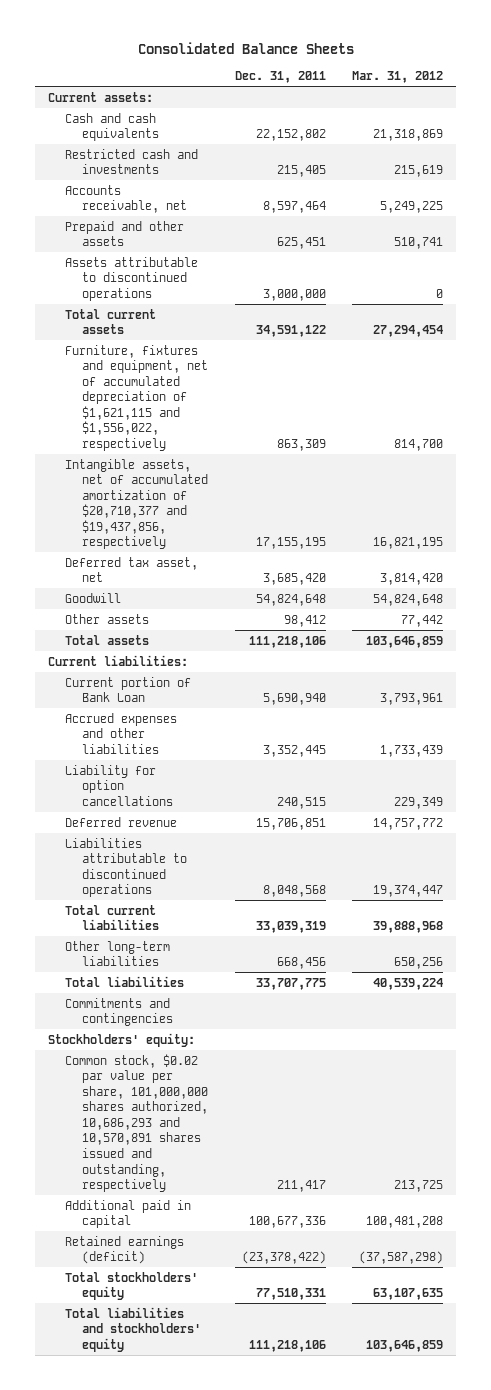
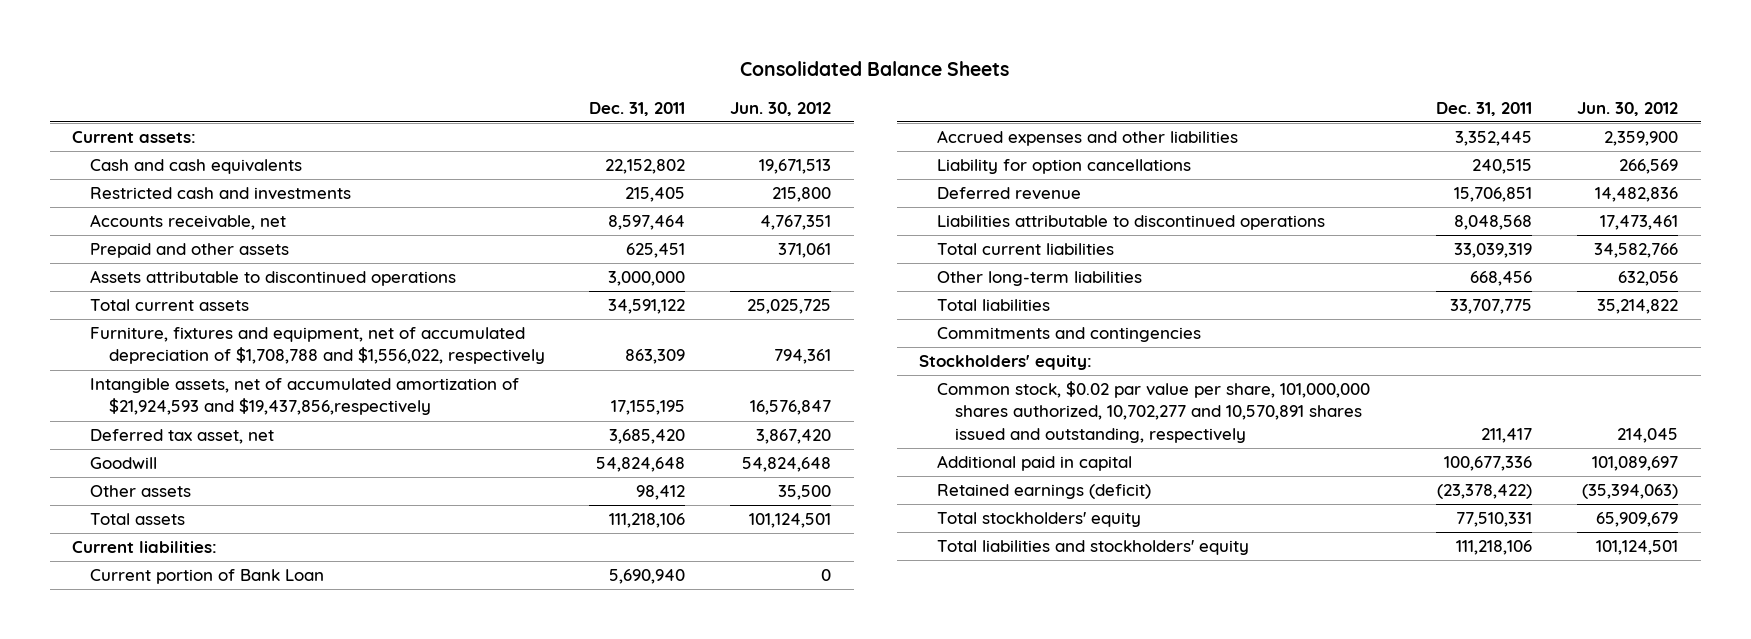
[352,71,444,84] Mar. 31, 2012 -> none
none -> [730,101,832,116] Jun. 30, 2012
[65,344,209,451] Furniture, fixtures and equipment, net of accumulated depreciation of $1,621,115 and $1,556,022, respectively -> [90,327,545,365] Furniture, fixtures and equipment, net of accumulated depreciation of $1,708,788 and $1,556,022, respectively
[65,458,209,550] Intangible assets, net of accumulated amortization of $20,710,377 and $19,437,856, respectively -> [90,378,520,416] Intangible assets, net of accumulated amortization of $21,924,593 and $19,437,856,respectively
[65,1053,209,1193] Common stock, $0.02 par value per share, 101,000,000 shares authorized, 10,686,293 and 10,570,891 shares issued and outstanding, respectively -> [937,381,1371,443] Common stock, $0.02 par value per share, 101,000,000 shares authorized, 10,702,277 and 10,570,891 shares issued and outstanding, respectively

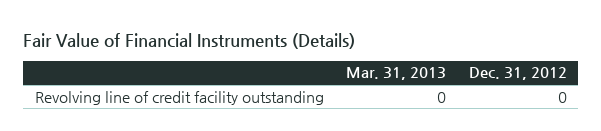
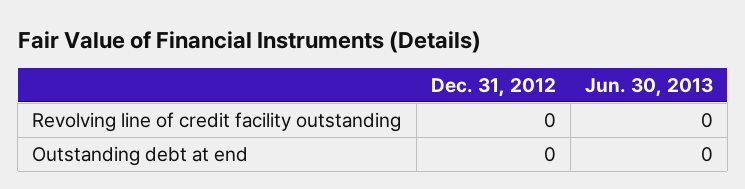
[346,67,447,81] Mar. 31, 2013 -> none
none -> [584,77,713,97] Jun. 30, 2013
none -> [32,145,249,166] Outstanding debt at end

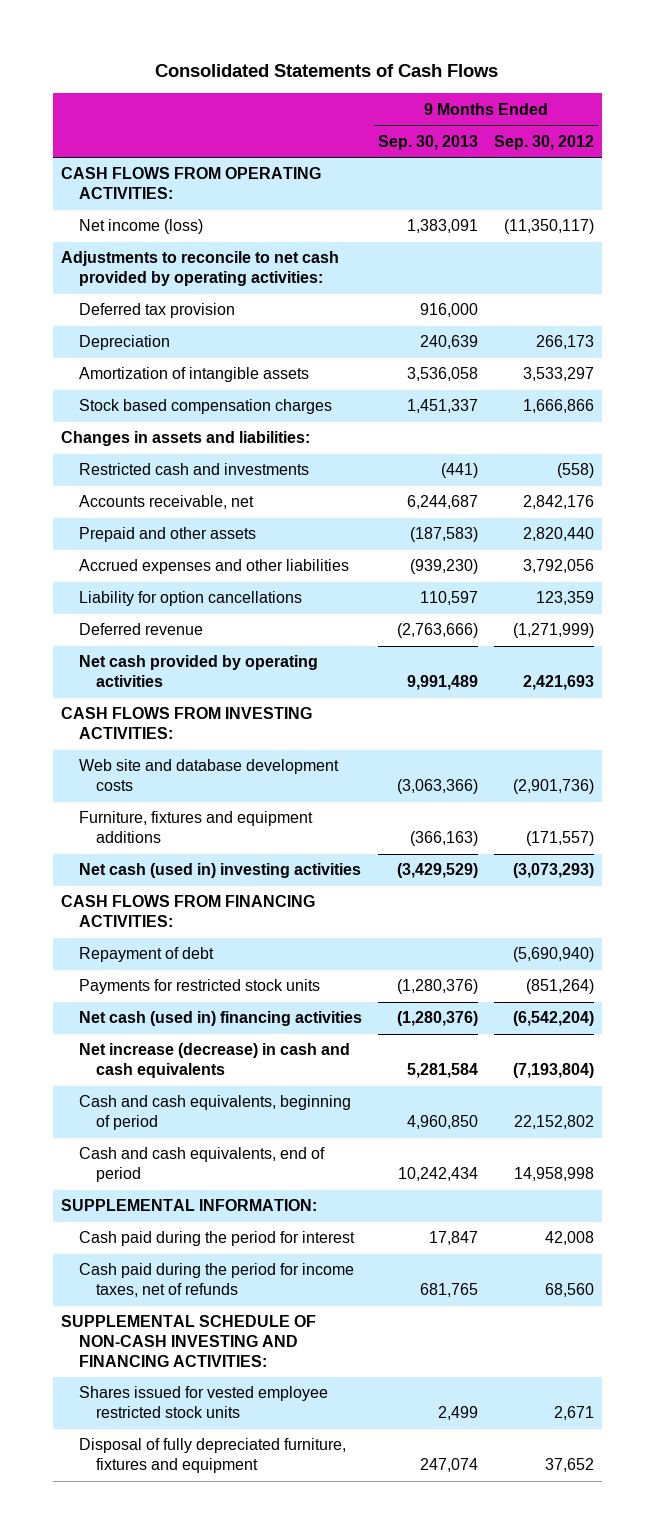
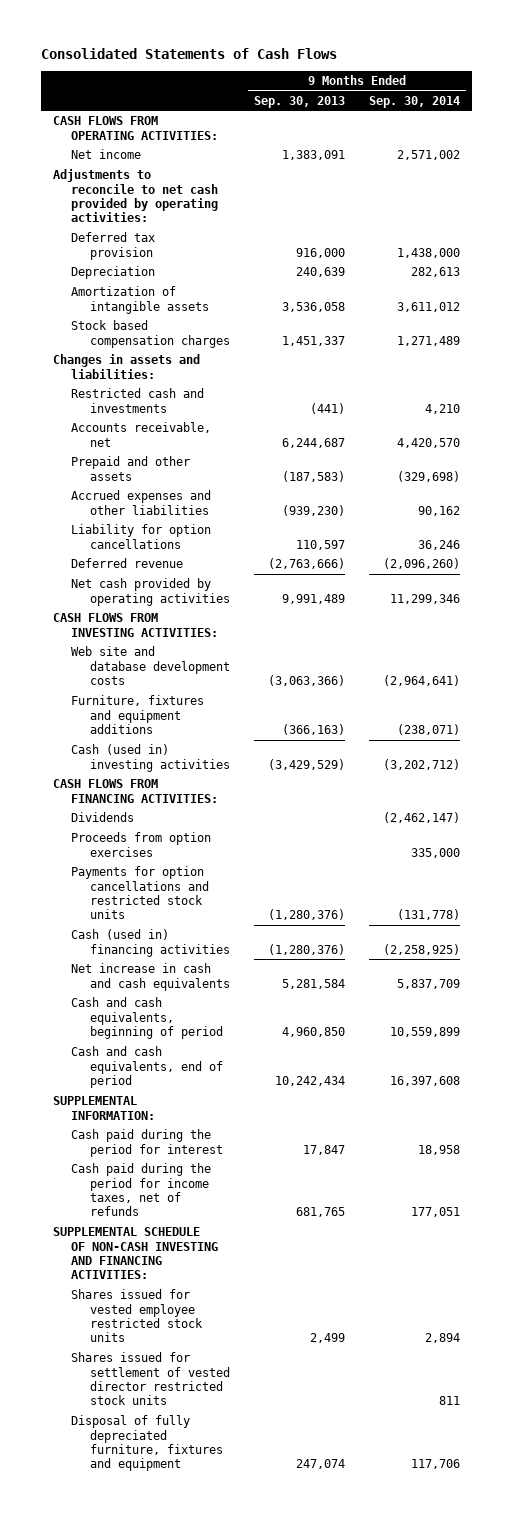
[494,134,595,150] Sep. 30, 2012 -> none
none -> [369,95,461,108] Sep. 30, 2014
[78,219,203,235] Net income (loss) -> [71,149,142,160] Net income
[78,863,361,879] Net cash (used in) investing activities -> [71,744,230,772] Cash (used in) investing activities
[78,947,214,963] Repayment of debt -> none
none -> [71,812,135,823] Dividends
none -> [71,832,212,857] Proceeds from option exercises
[78,979,320,995] Payments for restricted stock units -> [71,866,209,920] Payments for option cancellations and restricted stock units
[78,1011,362,1027] Net cash (used in) financing activities -> [71,929,230,957] Cash (used in) financing activities
[78,1043,350,1079] Net increase (decrease) in cash and cash equivalents -> [71,963,230,991] Net increase in cash and cash equivalents
none -> [71,1352,230,1406] Shares issued for settlement of vested director restricted stock units

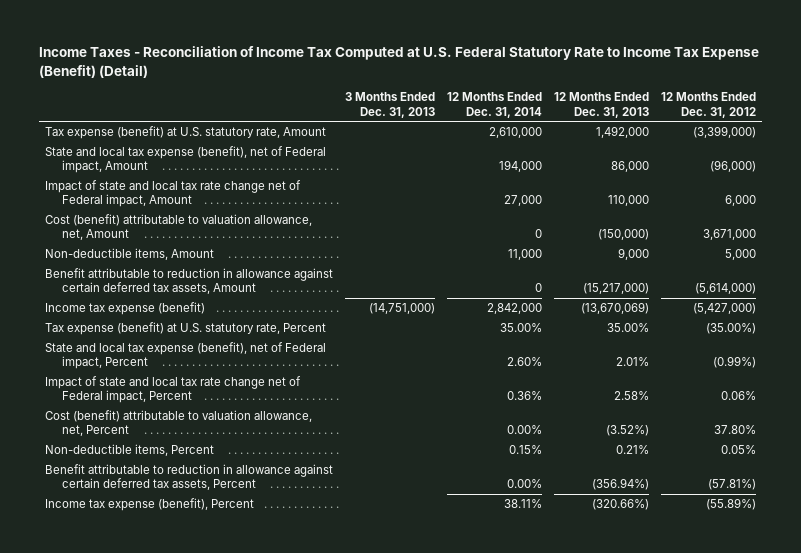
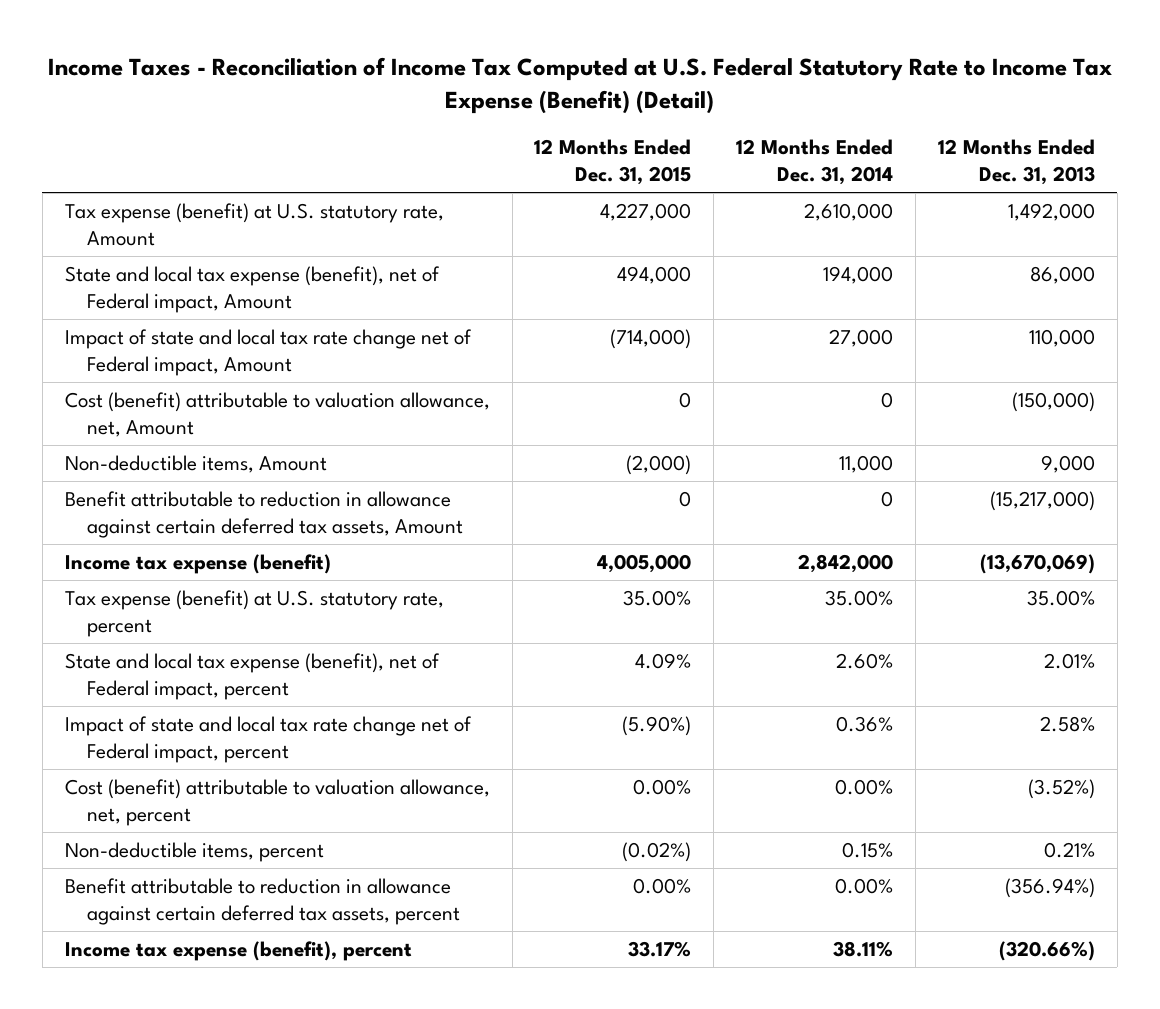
[345,92,436,118] 3 Months Ended Dec. 31, 2013 -> none
[660,92,756,118] 12 Months Ended Dec. 31, 2012 -> none
none -> [534,139,692,186] 12 Months Ended Dec. 31, 2015
[45,322,327,336] Tax expense (benefit) at U.S. statutory rate, Percent -> [64,589,444,638] Tax expense (benefit) at U.S. statutory rate, percent
[45,342,327,370] State and local tax expense (benefit), net of Federal impact, Percent -> [64,652,440,701] State and local tax expense (benefit), net of Federal impact, percent
[45,376,302,404] Impact of state and local tax rate change net of Federal impact, Percent -> [64,715,472,764] Impact of state and local tax rate change net of Federal impact, percent
[45,410,313,437] Cost (benefit) attributable to valuation allowance, net, Percent -> [64,778,490,827] Cost (benefit) attributable to valuation allowance, net, percent
[45,444,215,457] Non-deductible items, Percent -> [64,841,324,862] Non-deductible items, percent
[45,464,334,491] Benefit attributable to reduction in allowance against certain deferred tax assets, Percent -> [64,877,460,926] Benefit attributable to reduction in allowance against certain deferred tax assets, percent
[45,498,255,512] Income tax expense (benefit), Percent -> [64,940,412,961] Income tax expense (benefit), percent

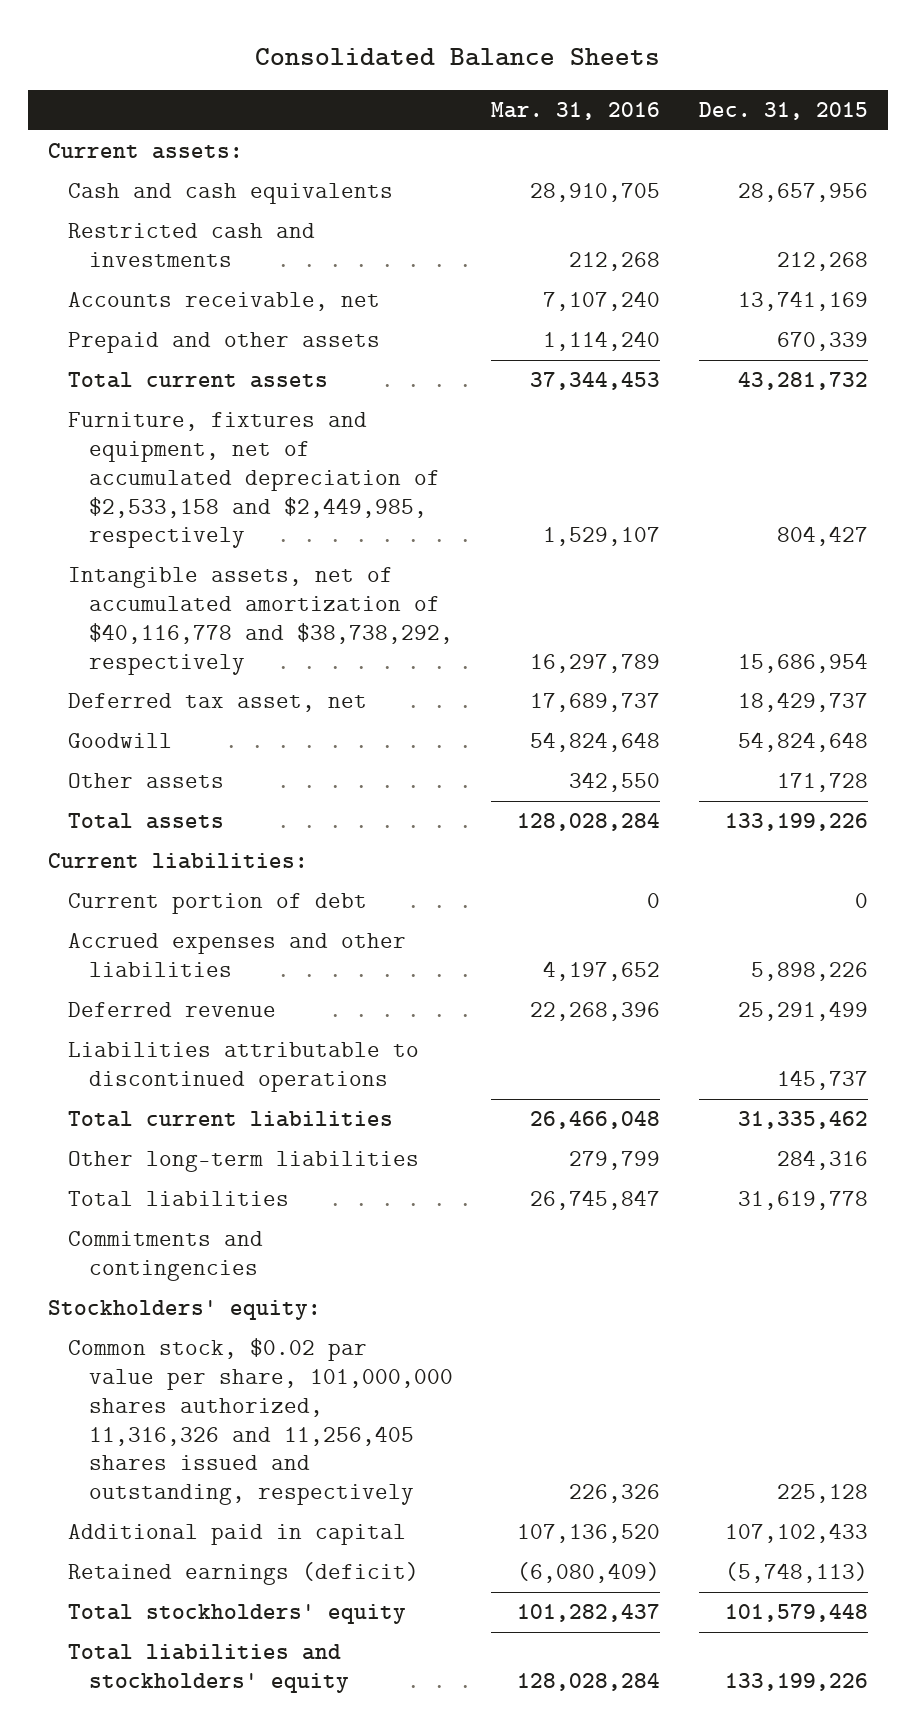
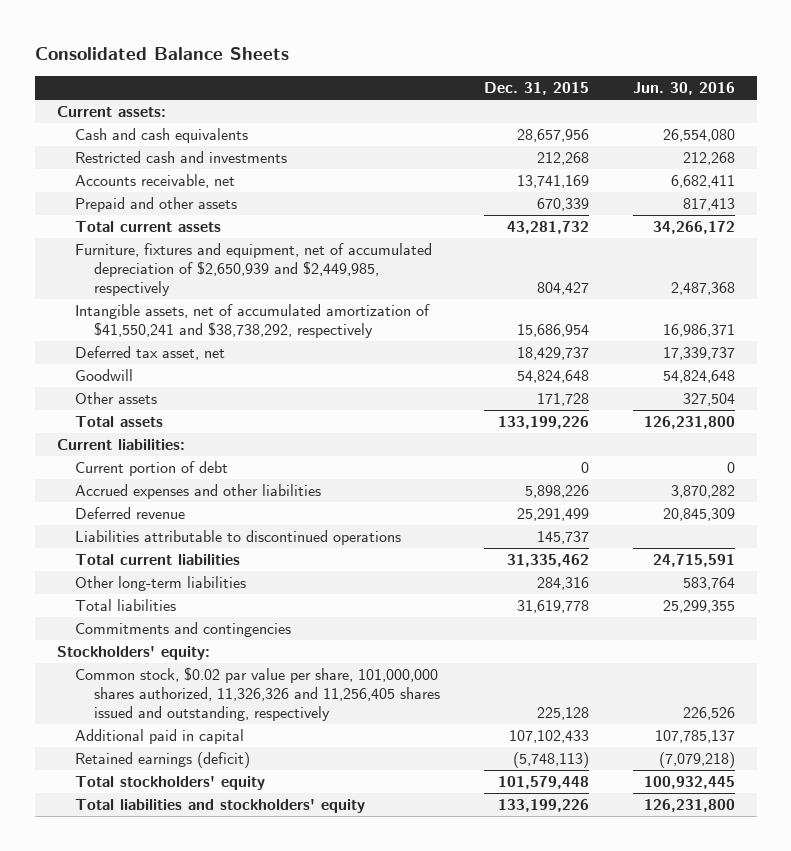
[491,101,661,120] Mar. 31, 2016 -> none
none -> [632,82,735,96] Jun. 30, 2016
[68,412,440,549] Furniture, fixtures and equipment, net of accumulated depreciation of $2,533,158 and $2,449,985, respectively -> [75,243,433,297] Furniture, fixtures and equipment, net of accumulated depreciation of $2,650,939 and $2,449,985, respectively
[68,567,453,675] Intangible assets, net of accumulated amortization of $40,116,778 and $38,738,292, respectively -> [75,304,431,339] Intangible assets, net of accumulated amortization of $41,550,241 and $38,738,292, respectively
[68,1338,453,1506] Common stock, $0.02 par value per share, 101,000,000 shares authorized, 11,316,326 and 11,256,405 shares issued and outstanding, respectively -> [75,667,440,722] Common stock, $0.02 par value per share, 101,000,000 shares authorized, 11,326,326 and 11,256,405 shares issued and outstanding, respectively

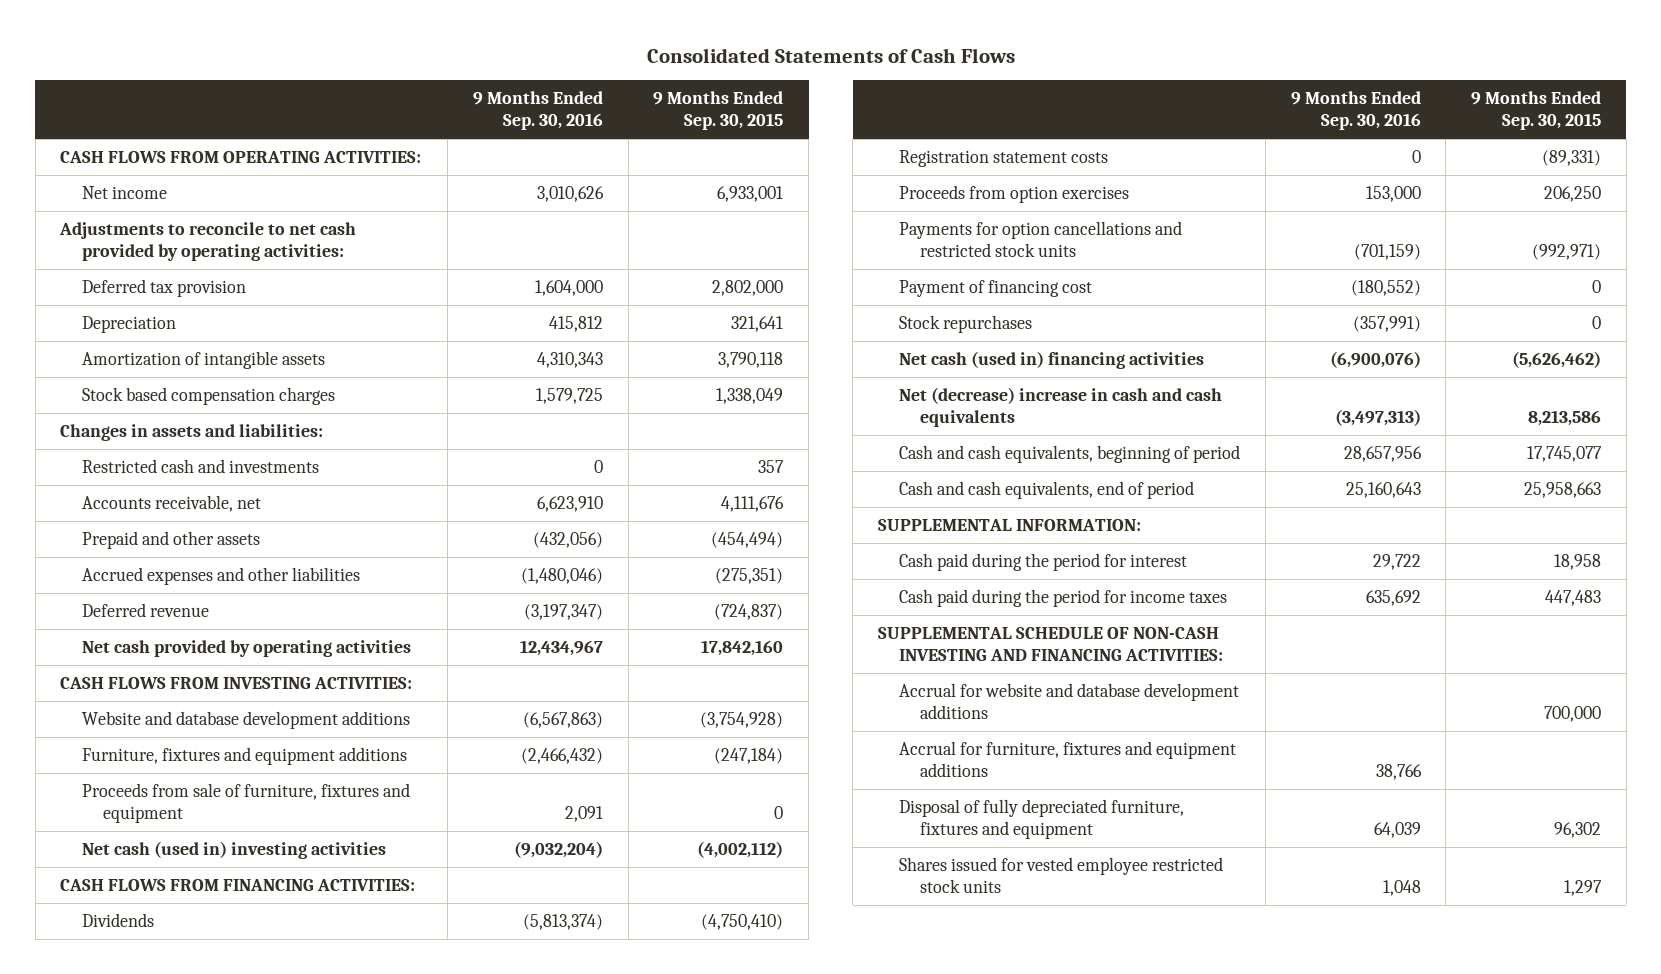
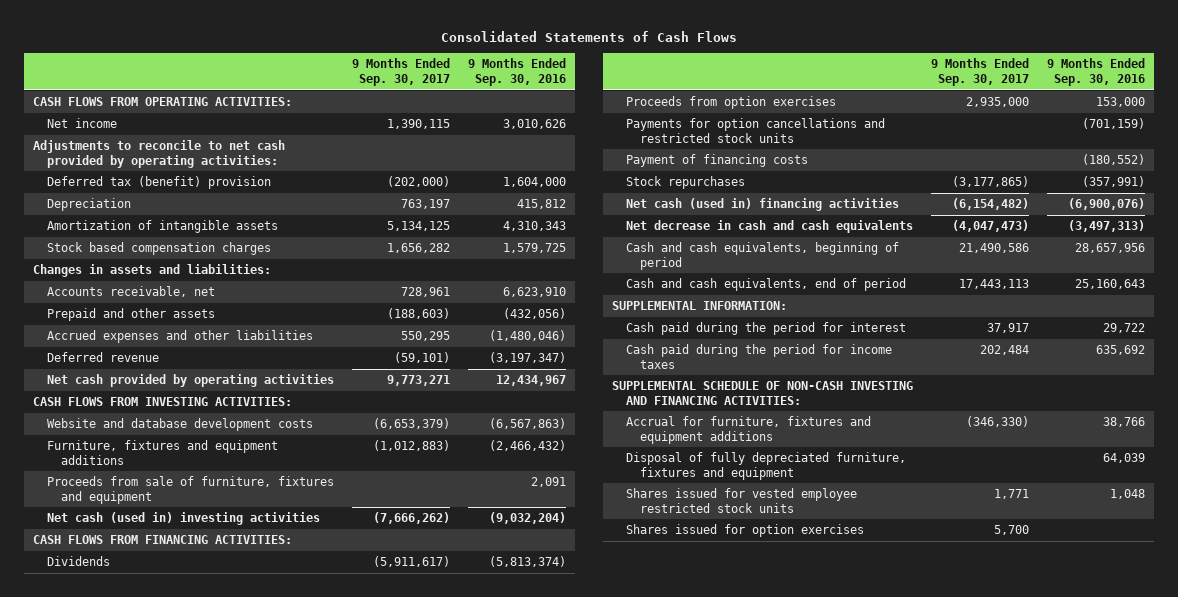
[653,91,784,131] 9 Months Ended Sep. 30, 2015 -> none
none -> [351,58,450,86] 9 Months Ended Sep. 30, 2017
[81,278,246,297] Deferred tax provision -> [46,176,271,190] Deferred tax (benefit) provision
[81,458,319,473] Restricted cash and investments -> none
[81,710,410,729] Website and database development additions -> [46,418,313,432] Website and database development costs
[899,149,1109,167] Registration statement costs -> none
[899,279,1093,297] Payment of financing cost -> [626,154,809,168] Payment of financing costs
[899,386,1223,427] Net (decrease) increase in cash and cash equivalents -> [626,220,914,234] Net decrease in cash and cash equivalents
[899,682,1240,719] Accrual for website and database development additions -> none
none -> [626,524,865,538] Shares issued for option exercises

